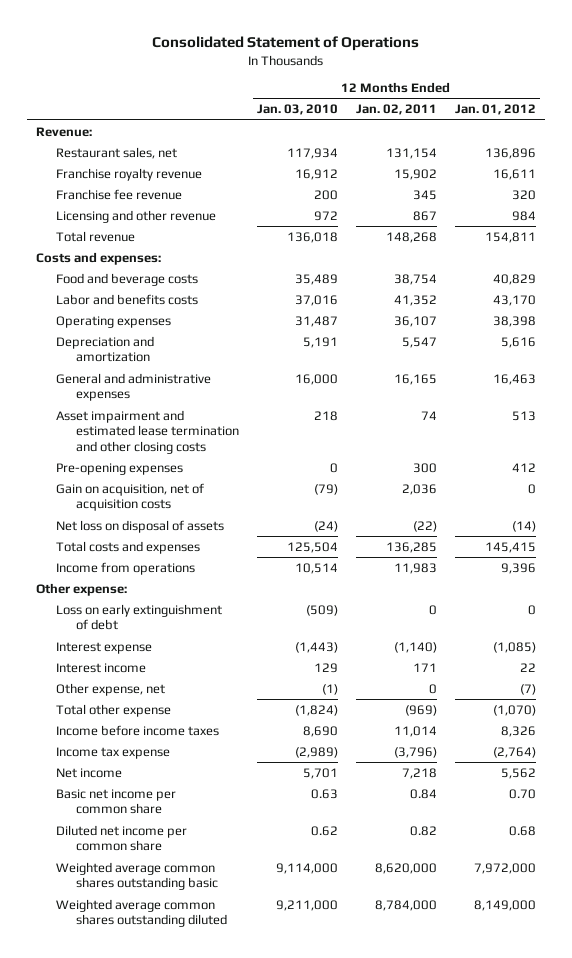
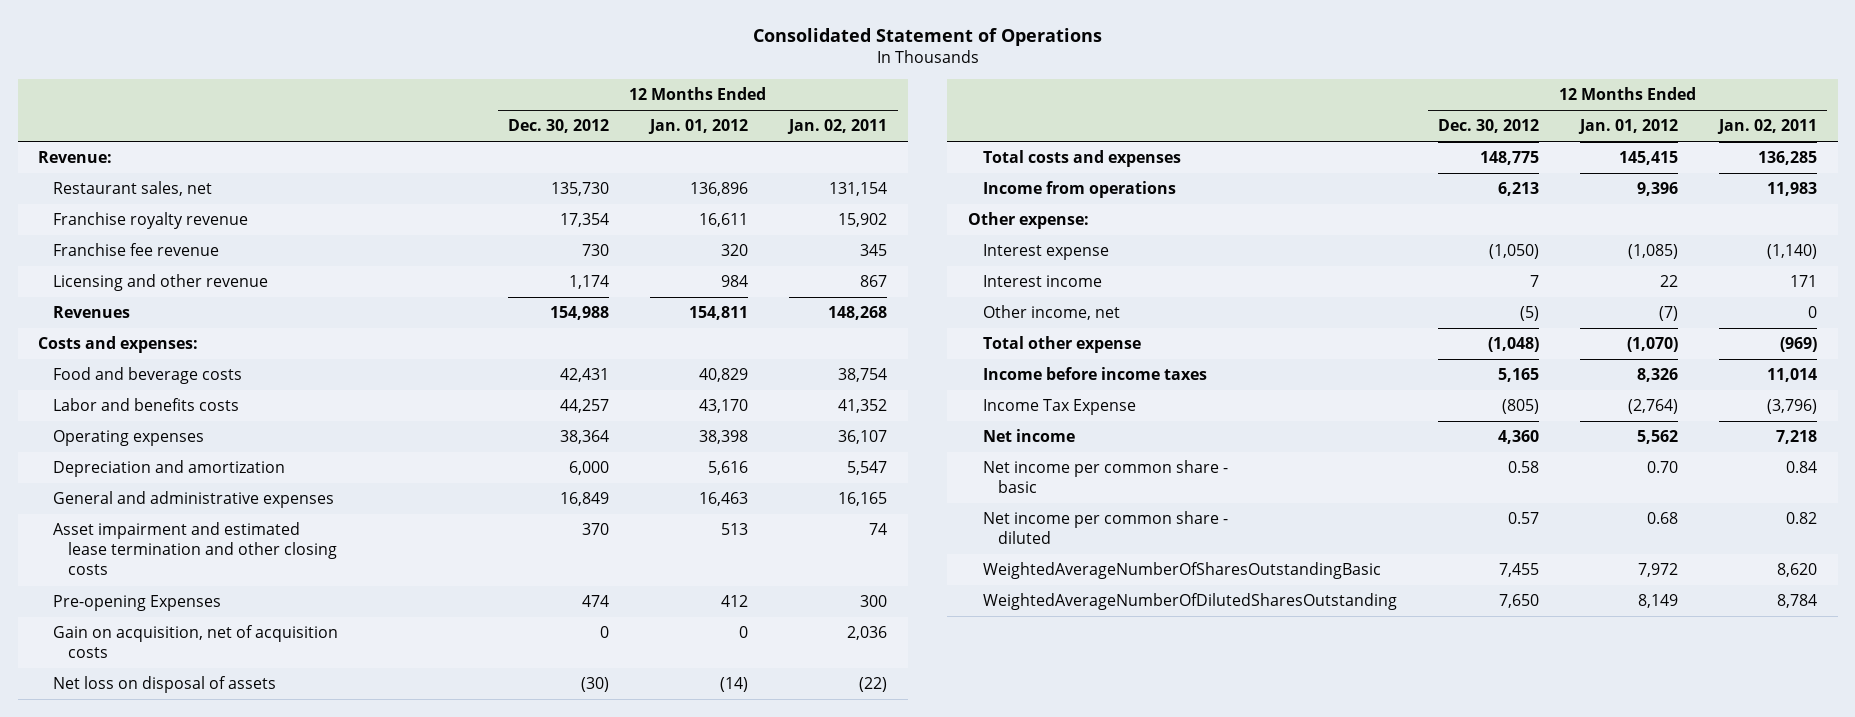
[257,104,339,116] Jan. 03, 2010 -> none
none -> [508,119,610,134] Dec. 30, 2012
[56,230,136,242] Total revenue -> [53,306,131,319] Revenues
[56,462,184,475] Pre-opening expenses -> [53,595,222,612] Pre-opening Expenses
[56,603,223,631] Loss on early extinguishment of debt -> none
[56,682,166,696] Other expense, net -> [982,305,1120,321] Other income, net
[56,746,171,759] Income tax expense -> [982,399,1136,416] Income Tax Expense
[56,861,219,891] Weighted average common shares outstanding basic -> none
[56,898,228,928] Weighted average common shares outstanding diluted -> none
[56,788,177,815] Basic net income per common share -> [982,460,1228,494] Net income per common share - basic
[56,824,188,852] Diluted net income per common share -> [982,511,1228,545] Net income per common share - diluted
none -> [982,562,1381,580] WeightedAverageNumberOfSharesOutstandingBasic
none -> [982,593,1397,611] WeightedAverageNumberOfDilutedSharesOutstanding

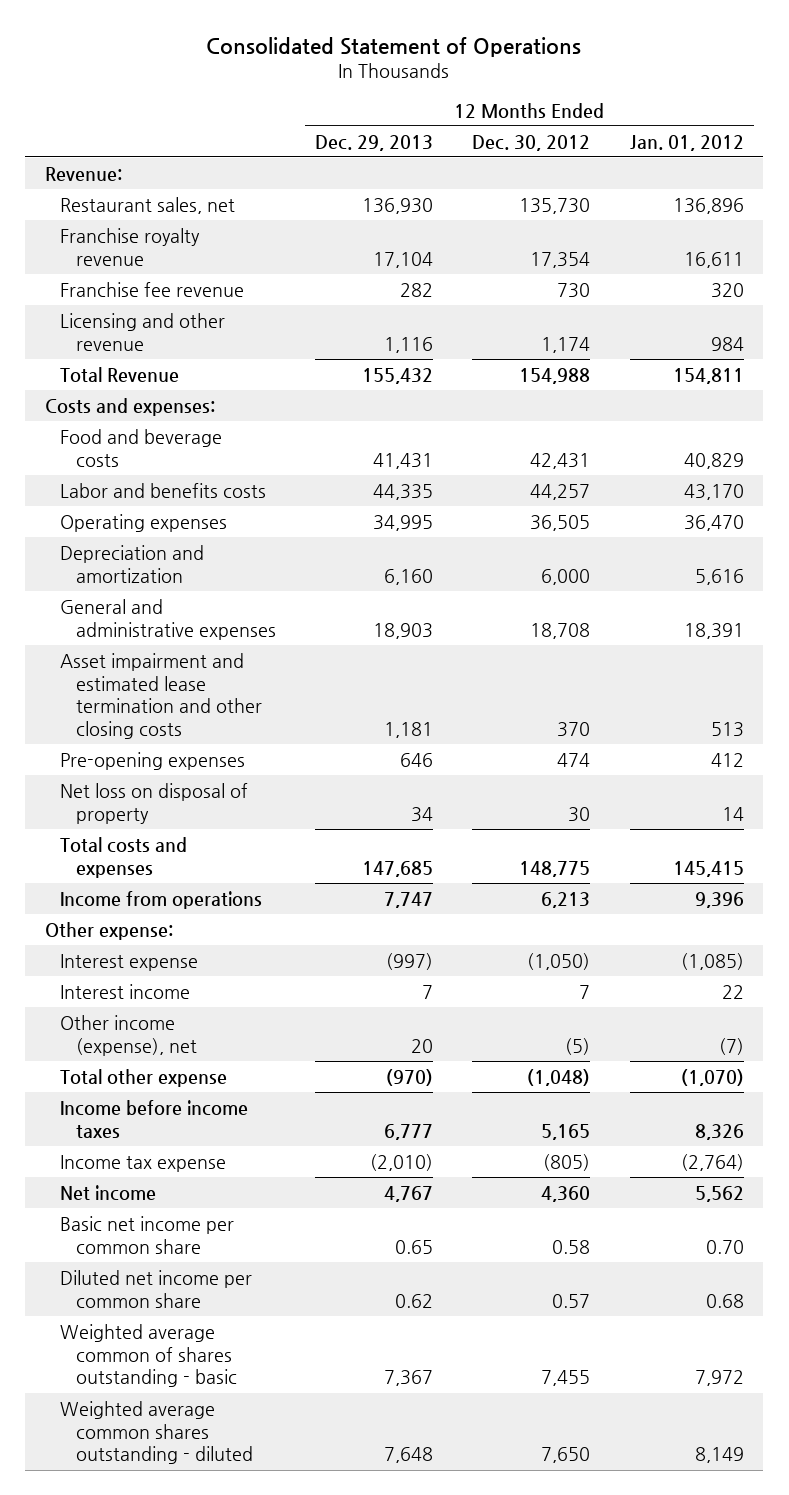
[787,119,888,135] Jan. 02, 2011 -> none
none -> [315,134,434,151] Dec. 29, 2013
[53,306,131,319] Revenues -> [60,366,180,382] Total Revenue
[560,430,610,445] 38,364 -> [530,514,591,531] 36,505
[699,430,749,445] 38,398 -> [683,514,744,531] 36,470
[560,492,610,507] 16,849 -> [530,622,591,639] 18,708
[699,492,749,507] 16,463 -> [683,622,744,639] 18,391
[53,625,339,659] Gain on acquisition, net of acquisition costs -> none
[53,595,222,612] Pre-opening Expenses -> [60,751,246,770] Pre-opening expenses
[53,676,277,694] Net loss on disposal of assets -> [60,782,249,824] Net loss on disposal of property
[581,677,610,693] (30) -> [568,806,591,822] 30
[720,677,749,693] (14) -> [721,806,744,821] 14
[982,305,1120,321] Other income, net -> [60,1014,197,1056] Other income (expense), net
[982,399,1136,416] Income Tax Expense -> [60,1154,227,1172] Income tax expense
[982,460,1228,494] Net income per common share - basic -> [60,1215,235,1254] Basic net income per common share
[982,511,1228,545] Net income per common share - diluted -> [60,1269,253,1308] Diluted net income per common share
[982,562,1381,580] WeightedAverageNumberOfSharesOutstandingBasic -> [60,1323,237,1388] Weighted average common of shares outstanding - basic
[982,593,1397,611] WeightedAverageNumberOfDilutedSharesOutstanding -> [60,1400,253,1465] Weighted average common shares outstanding - diluted

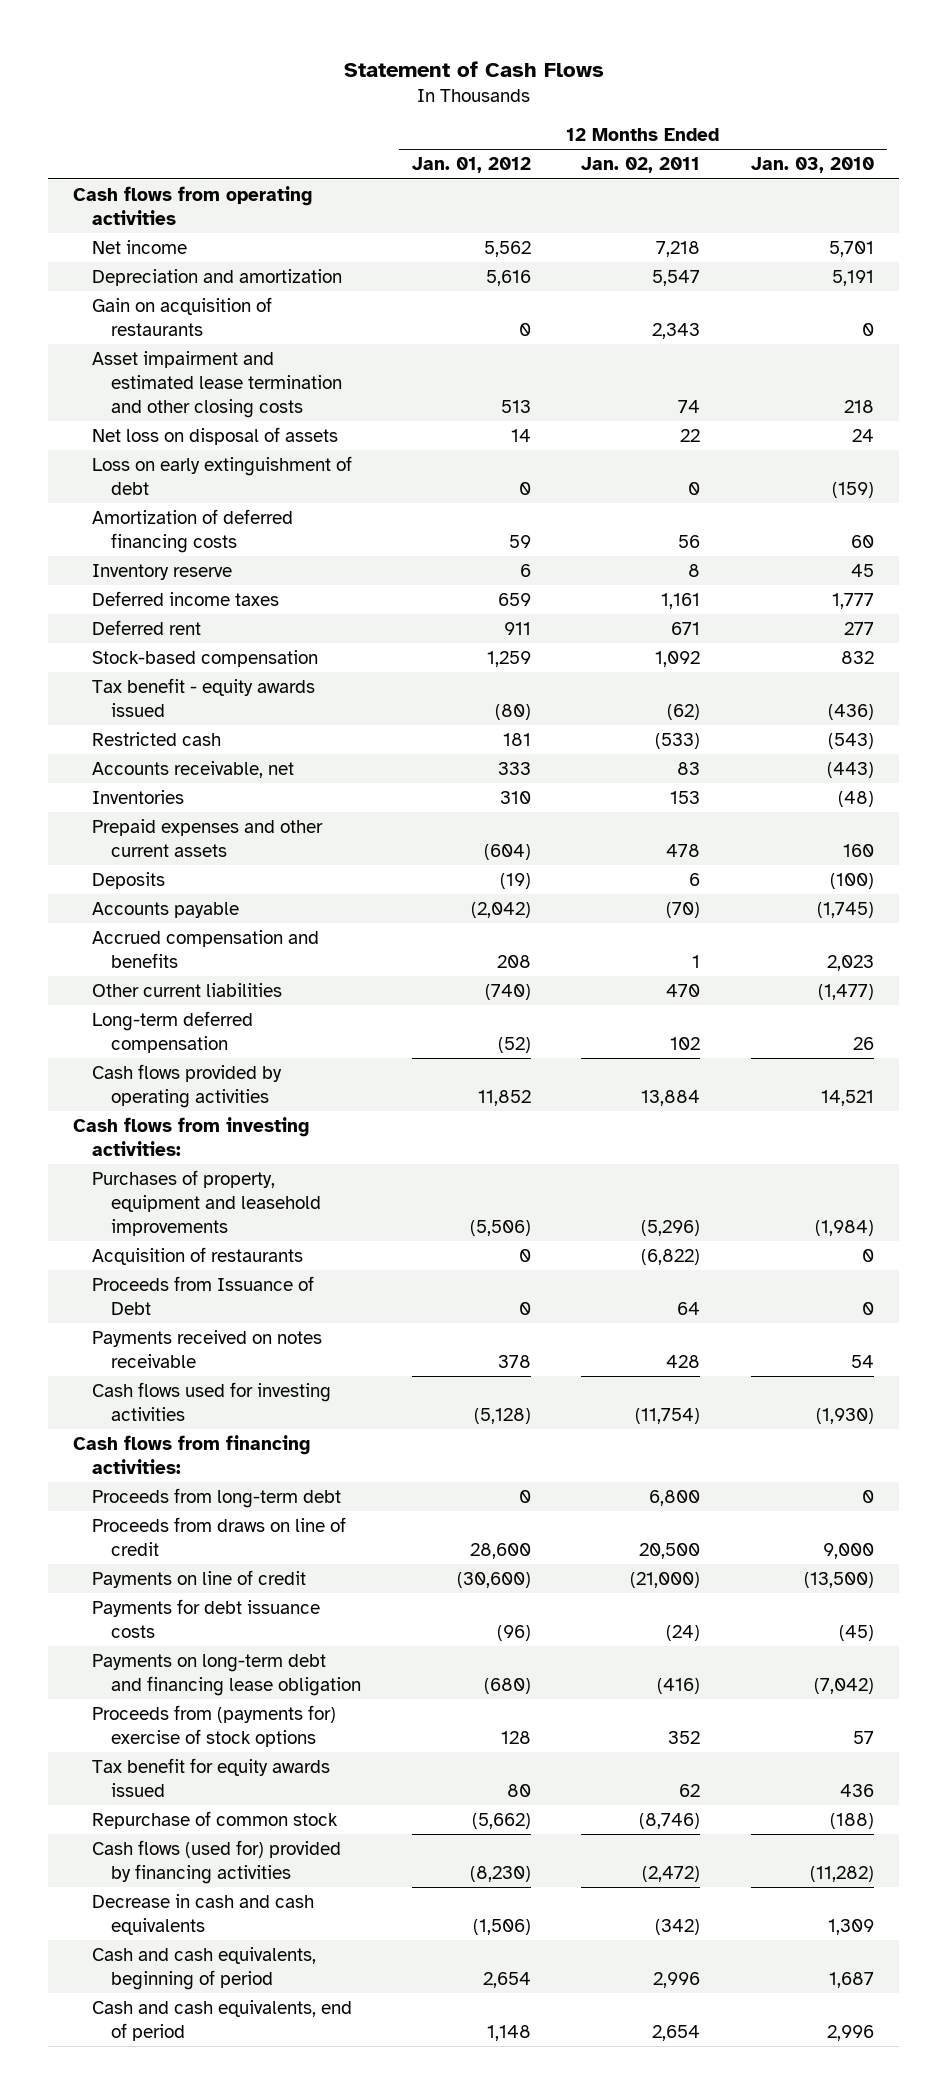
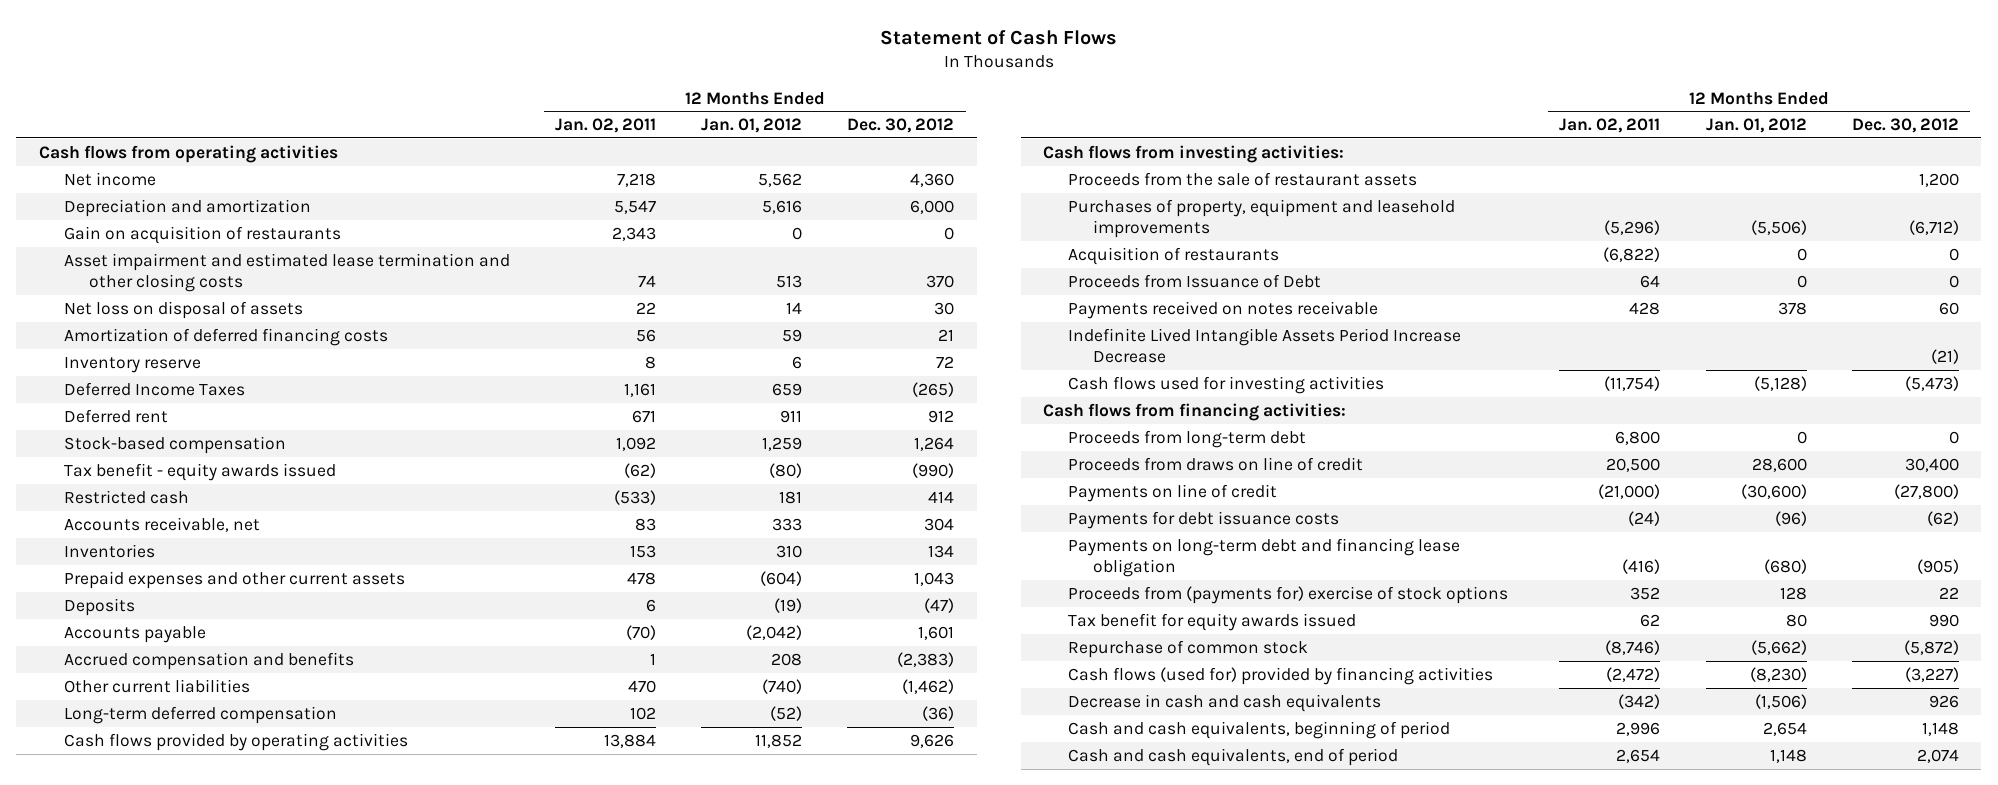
[751,157,875,174] Jan. 03, 2010 -> none
none -> [847,118,955,134] Dec. 30, 2012
[91,455,352,495] Loss on early extinguishment of debt -> none
[91,590,279,606] Deferred income taxes -> [63,381,245,396] Deferred Income Taxes
none -> [1068,171,1418,186] Proceeds from the sale of restaurant assets
none -> [1068,327,1462,364] Indefinite Lived Intangible Assets Period Increase Decrease

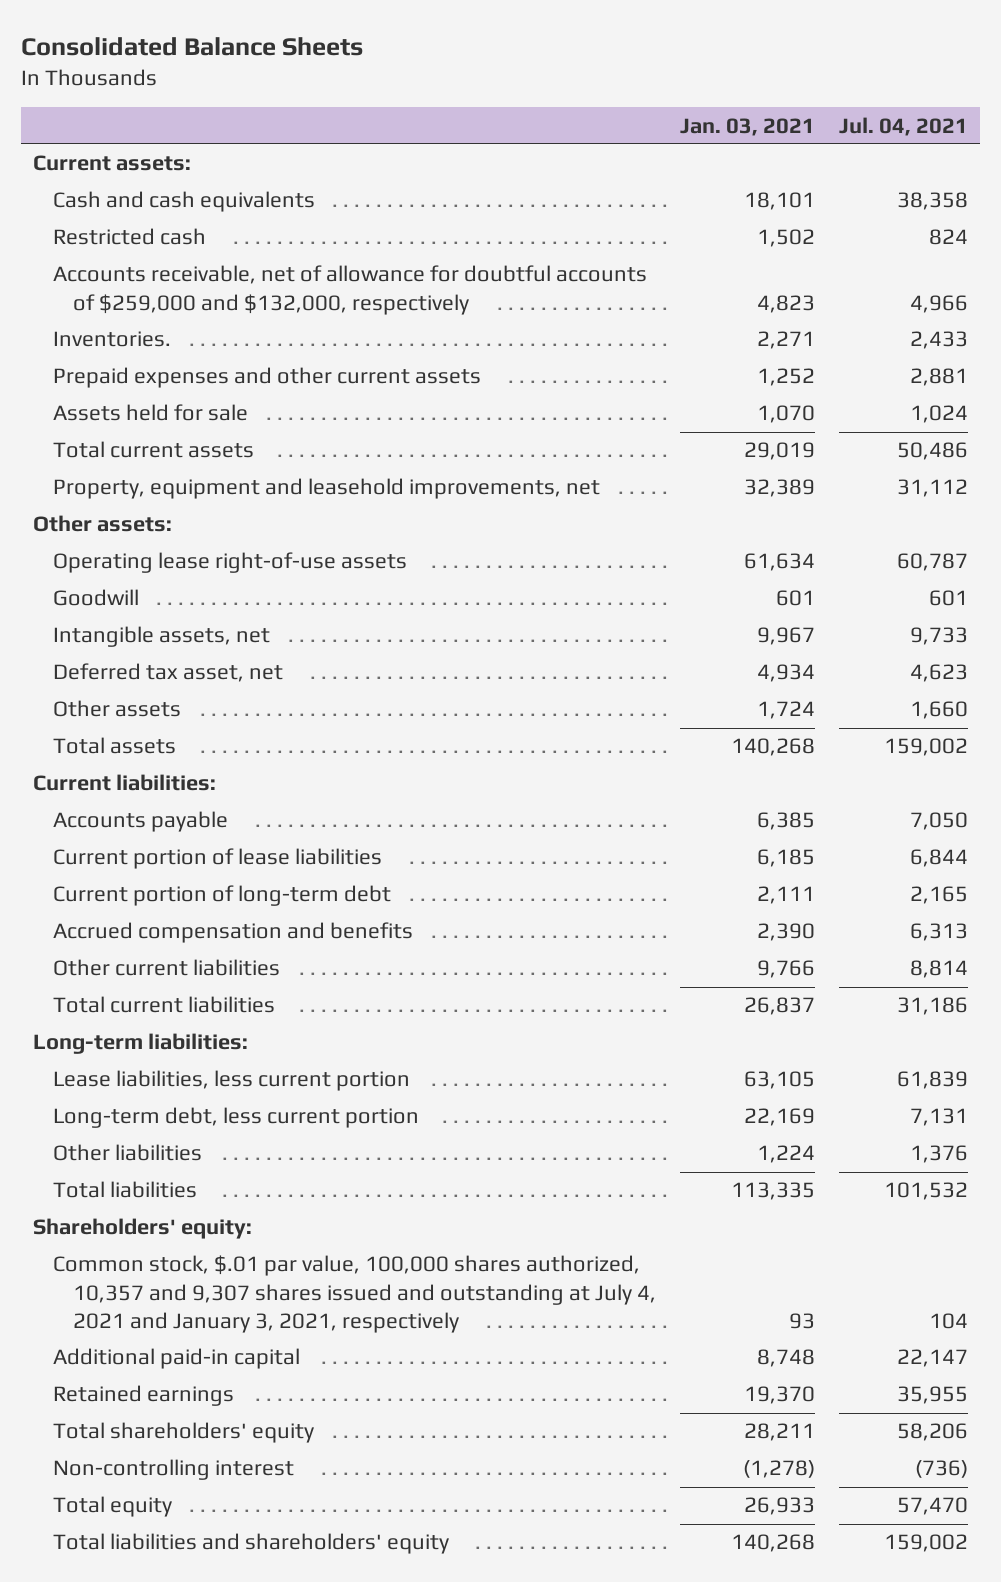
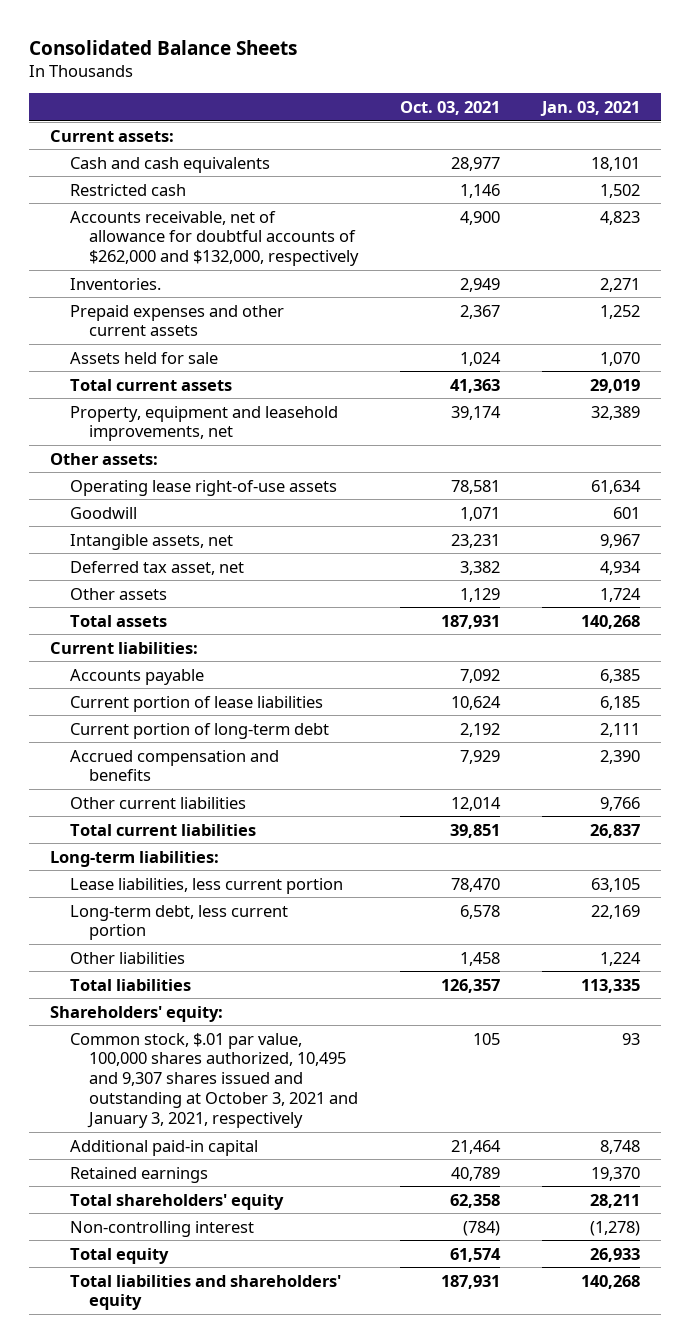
[838,116,968,136] Jul. 04, 2021 -> none
none -> [400,100,501,115] Oct. 03, 2021
[53,265,648,315] Accounts receivable, net of allowance for doubtful accounts of $259,000 and $132,000, respectively -> [69,210,360,267] Accounts receivable, net of allowance for doubtful accounts of $262,000 and $132,000, respectively
[53,1255,657,1334] Common stock, $.01 par value, 100,000 shares authorized, 10,357 and 9,307 shares issued and outstanding at July 4, 2021 and January 3, 2021, respectively -> [69,1032,359,1129] Common stock, $.01 par value, 100,000 shares authorized, 10,495 and 9,307 shares issued and outstanding at October 3, 2021 and January 3, 2021, respectively

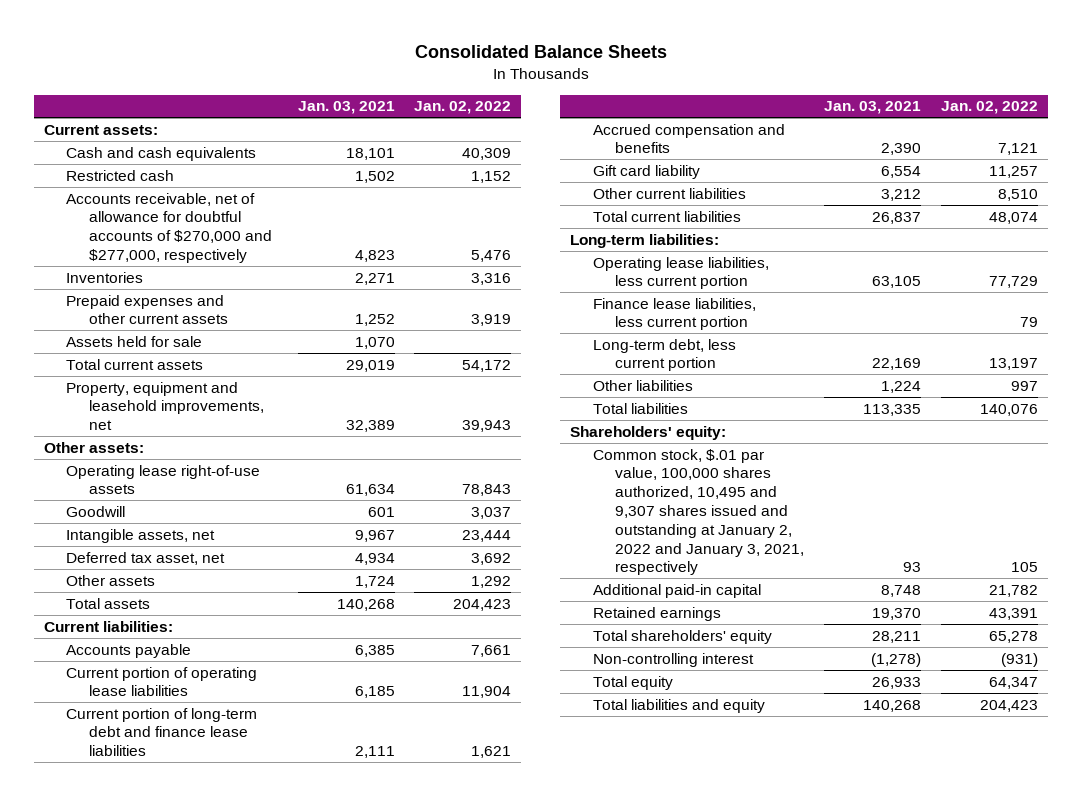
[400,100,501,115] Oct. 03, 2021 -> none
none -> [414,101,512,115] Jan. 02, 2022
[69,210,360,267] Accounts receivable, net of allowance for doubtful accounts of $262,000 and $132,000, respectively -> [66,192,272,264] Accounts receivable, net of allowance for doubtful accounts of $270,000 and $277,000, respectively
[69,277,161,290] Inventories. -> [66,271,144,283] Inventories
[69,695,323,712] Current portion of lease liabilities -> [66,666,258,697] Current portion of operating lease liabilities
[69,722,329,739] Current portion of long-term debt -> [66,707,258,757] Current portion of long-term debt and finance lease liabilities
none -> [592,164,700,179] Gift card liability
[599,796,640,811] 9,766 -> [880,188,921,201] 3,212
[69,877,343,894] Lease liabilities, less current portion -> [592,256,769,290] Operating lease liabilities, less current portion
none -> [592,297,756,331] Finance lease liabilities, less current portion
[69,1032,359,1129] Common stock, $.01 par value, 100,000 shares authorized, 10,495 and 9,307 shares issued and outstanding at October 3, 2021 and January 3, 2021, respectively -> [592,448,804,576] Common stock, $.01 par value, 100,000 shares authorized, 10,495 and 9,307 shares issued and outstanding at January 2, 2022 and January 3, 2021, respectively
[69,1274,341,1311] Total liabilities and shareholders' equity -> [592,698,765,713] Total liabilities and equity

